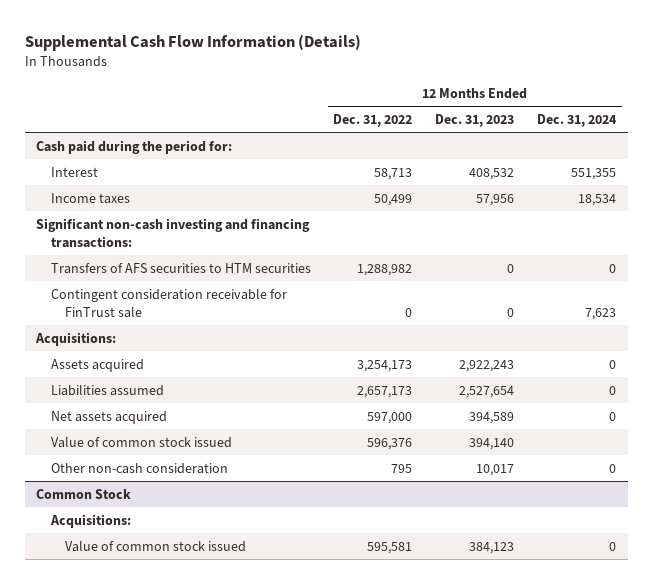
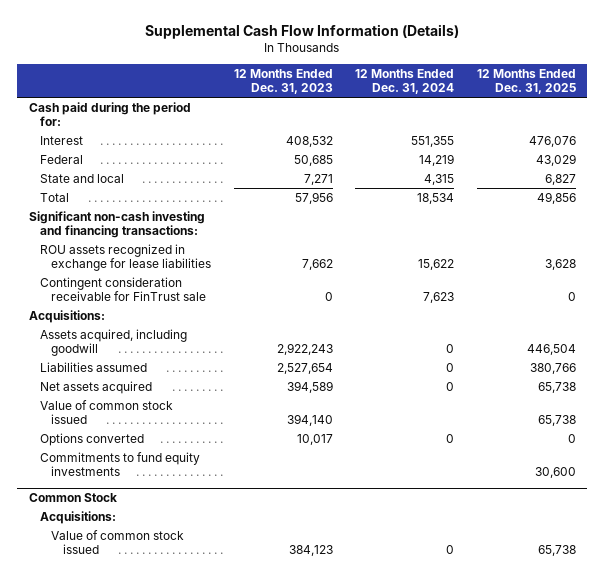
[333,113,413,127] Dec. 31, 2022 -> none
none -> [476,68,576,95] 12 Months Ended Dec. 31, 2025
none -> [39,154,83,164] Federal
none -> [39,173,124,183] State and local
[50,192,130,204] Income taxes -> [39,192,69,202] Total
[50,262,311,274] Transfers of AFS securities to HTM securities -> none
none -> [39,243,212,271] ROU assets recognized in exchange for lease liabilities
[50,358,144,372] Assets acquired -> [39,328,187,356] Assets acquired, including goodwill
[50,462,228,474] Other non-cash consideration -> [39,432,144,446] Options converted
none -> [39,451,200,476] Commitments to fund equity investments

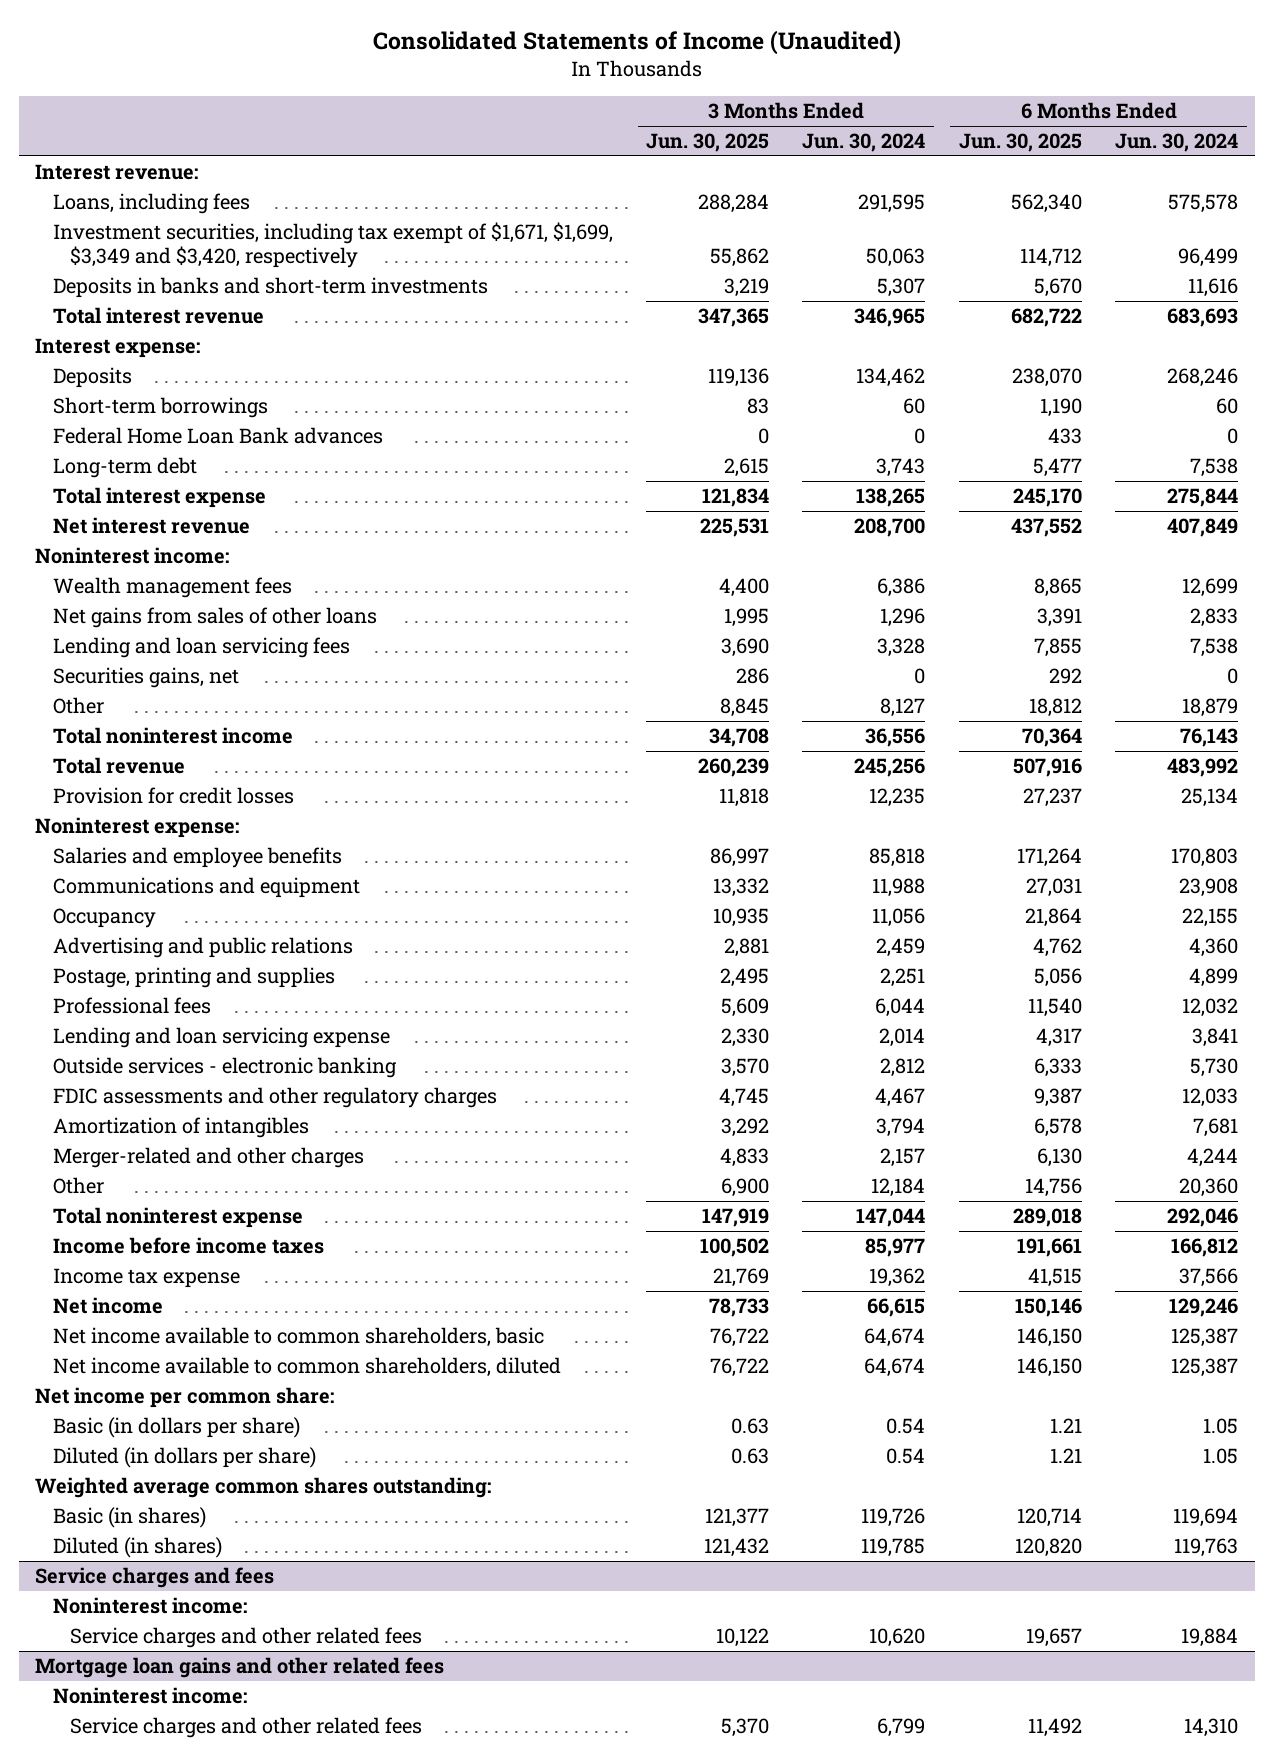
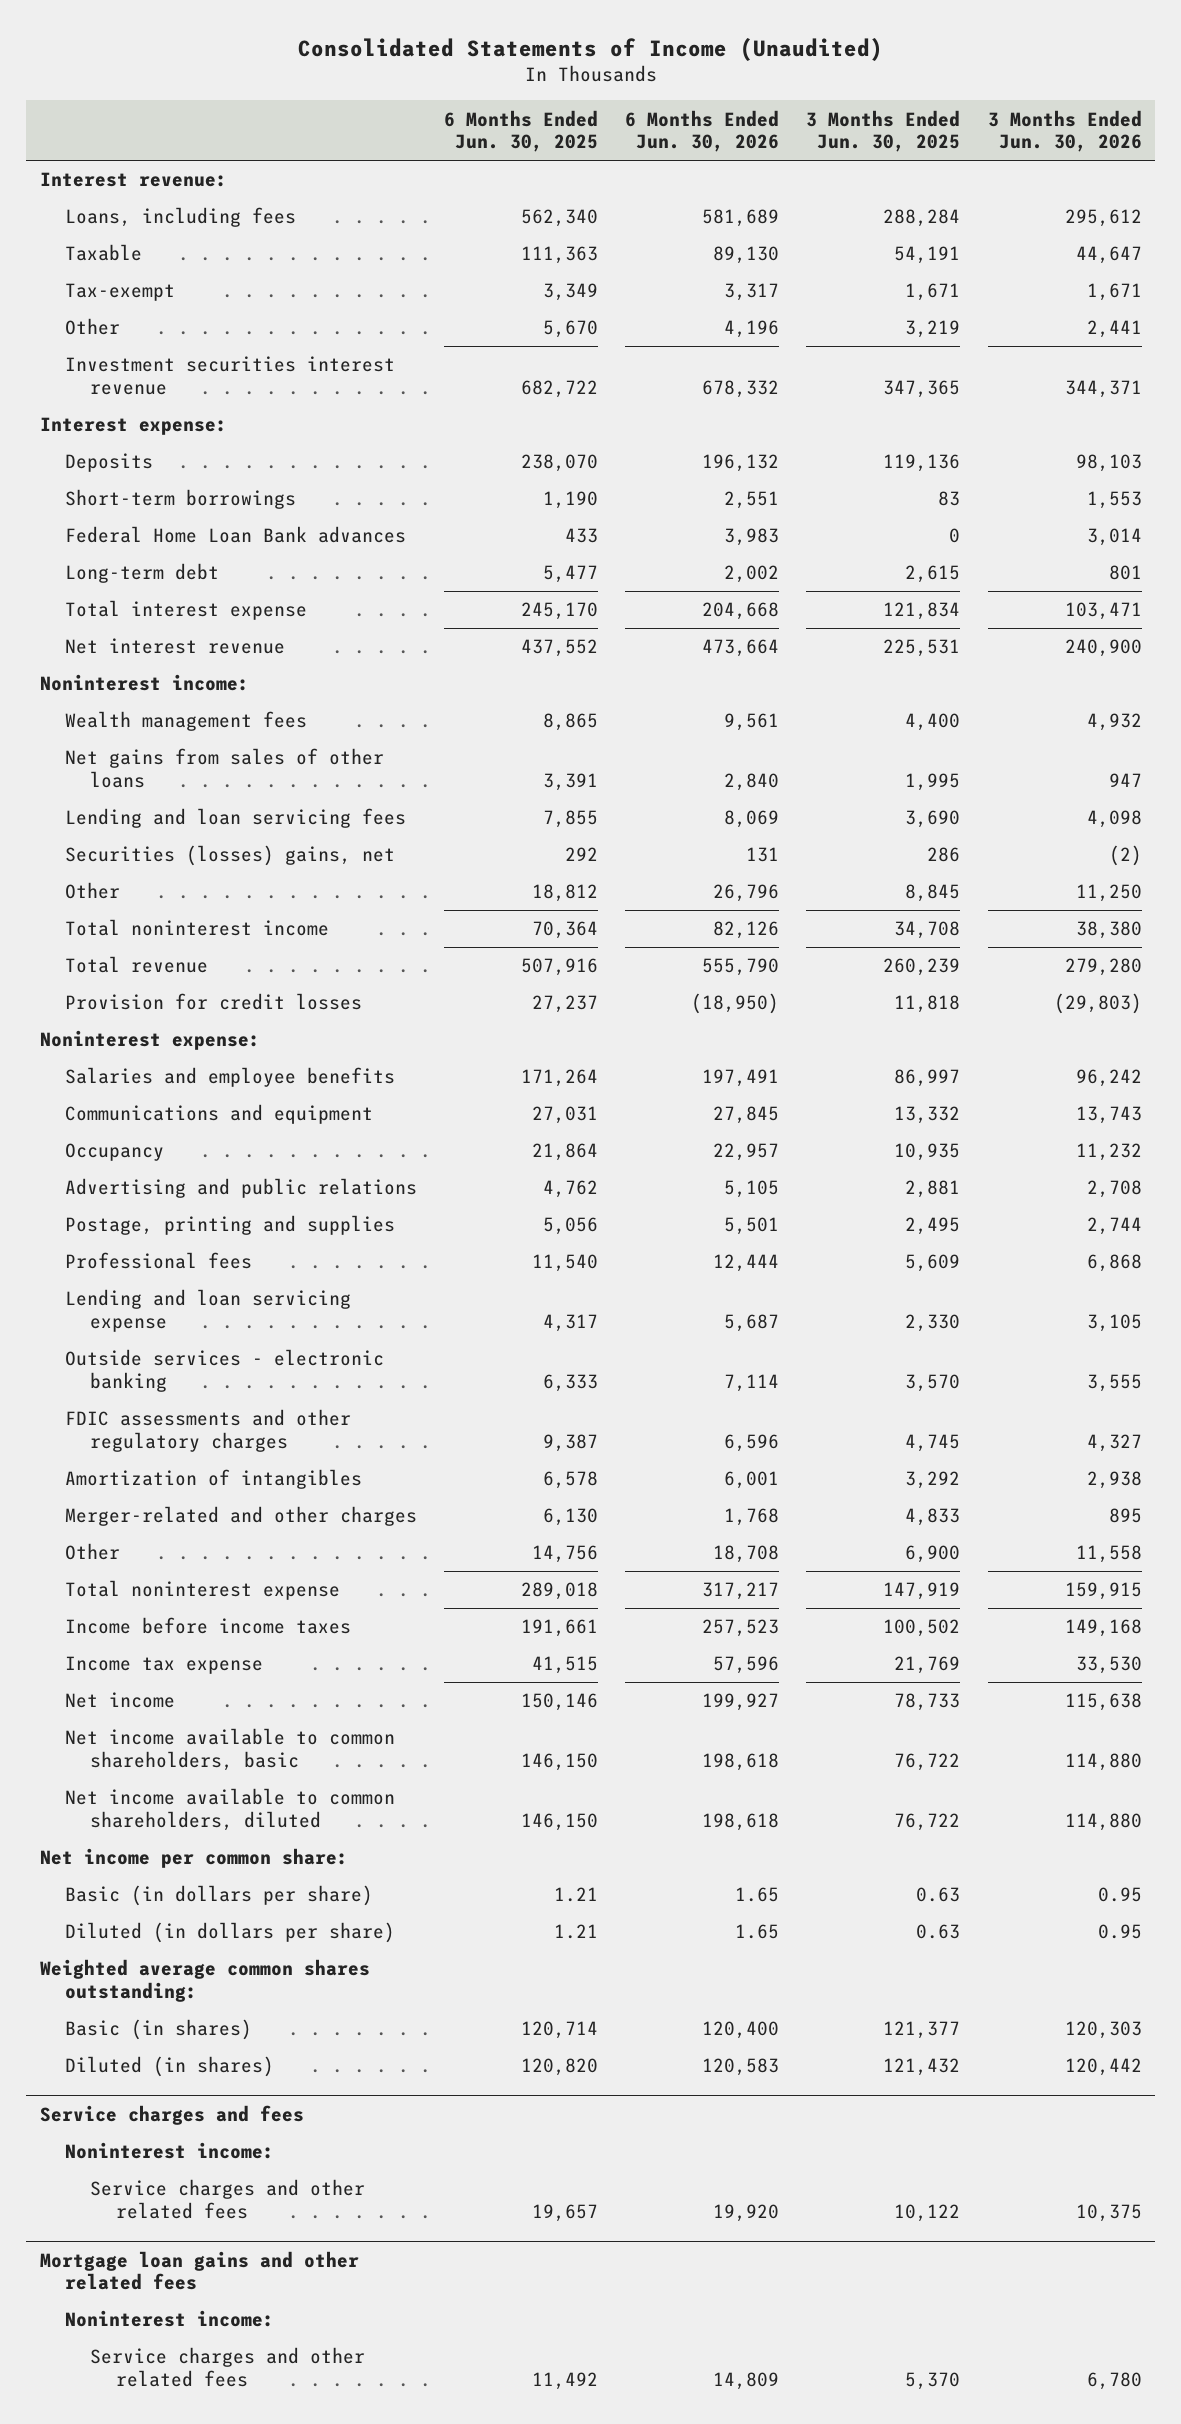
[802,133,926,153] Jun. 30, 2024 -> none
[1115,133,1239,153] Jun. 30, 2024 -> none
none -> [625,109,780,153] 6 Months Ended Jun. 30, 2026
none -> [987,109,1142,153] 3 Months Ended Jun. 30, 2026
[52,222,613,269] Investment securities, including tax exempt of $1,671, $1,699, $3,349 and $3,420, respectively -> none
none -> [65,244,143,262] Taxable
none -> [65,283,176,302] Tax-exempt
[52,277,488,299] Deposits in banks and short-term investments -> [65,318,121,336] Other
[52,307,264,325] Total interest revenue -> [65,356,396,395] Investment securities interest revenue
[52,667,239,689] Securities gains, net -> [65,845,396,867] Securities (losses) gains, net

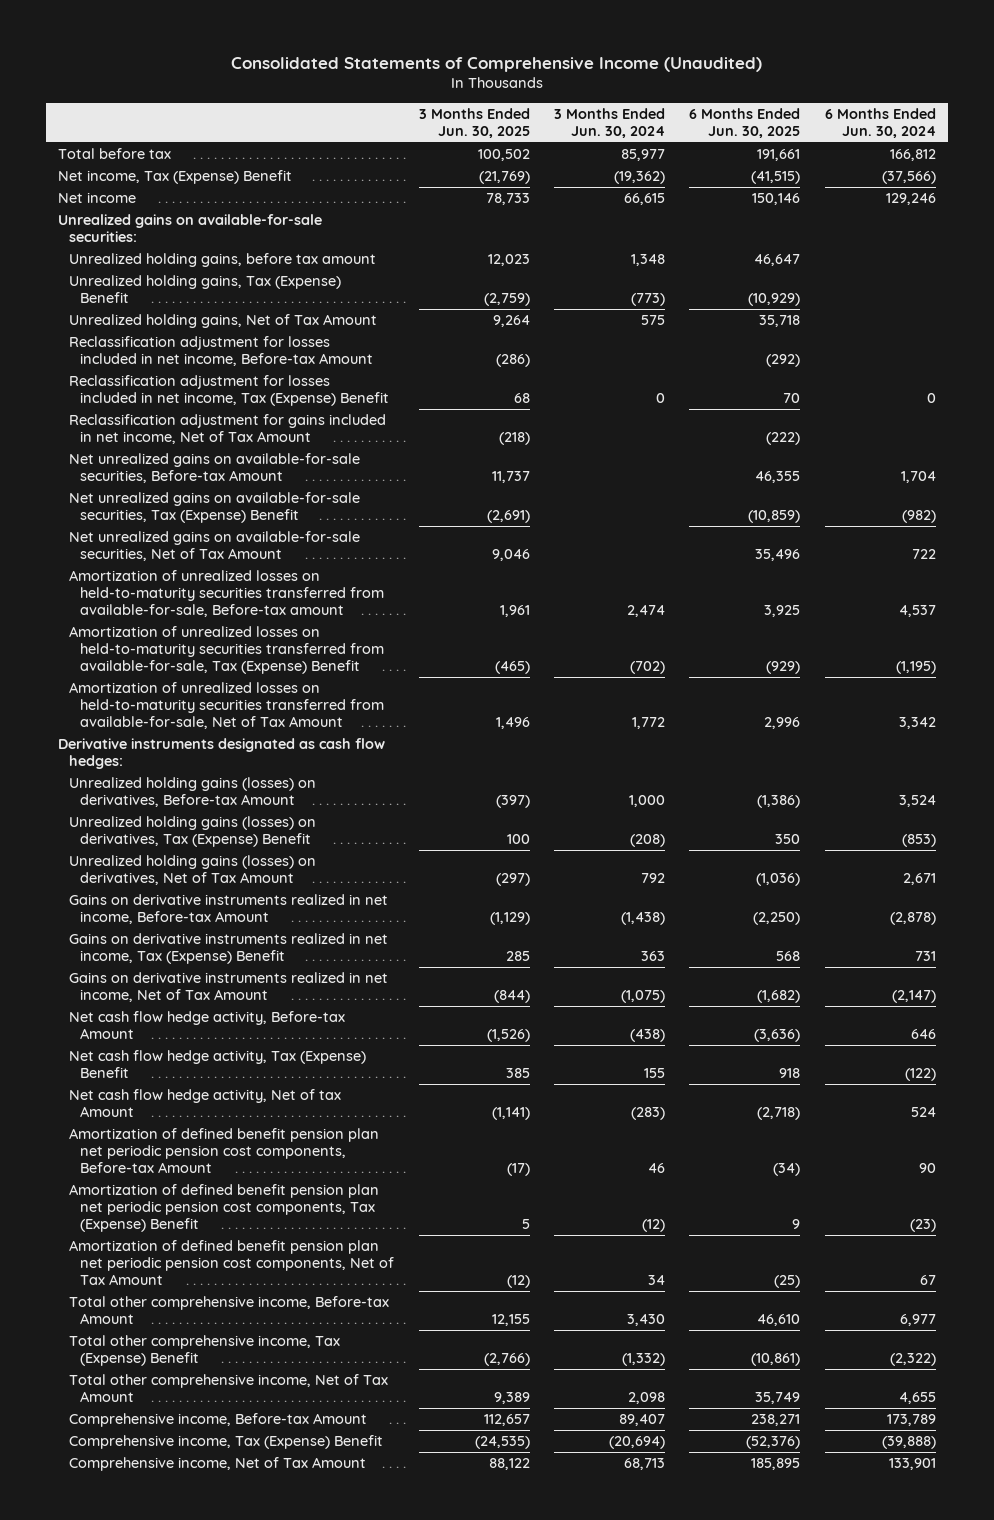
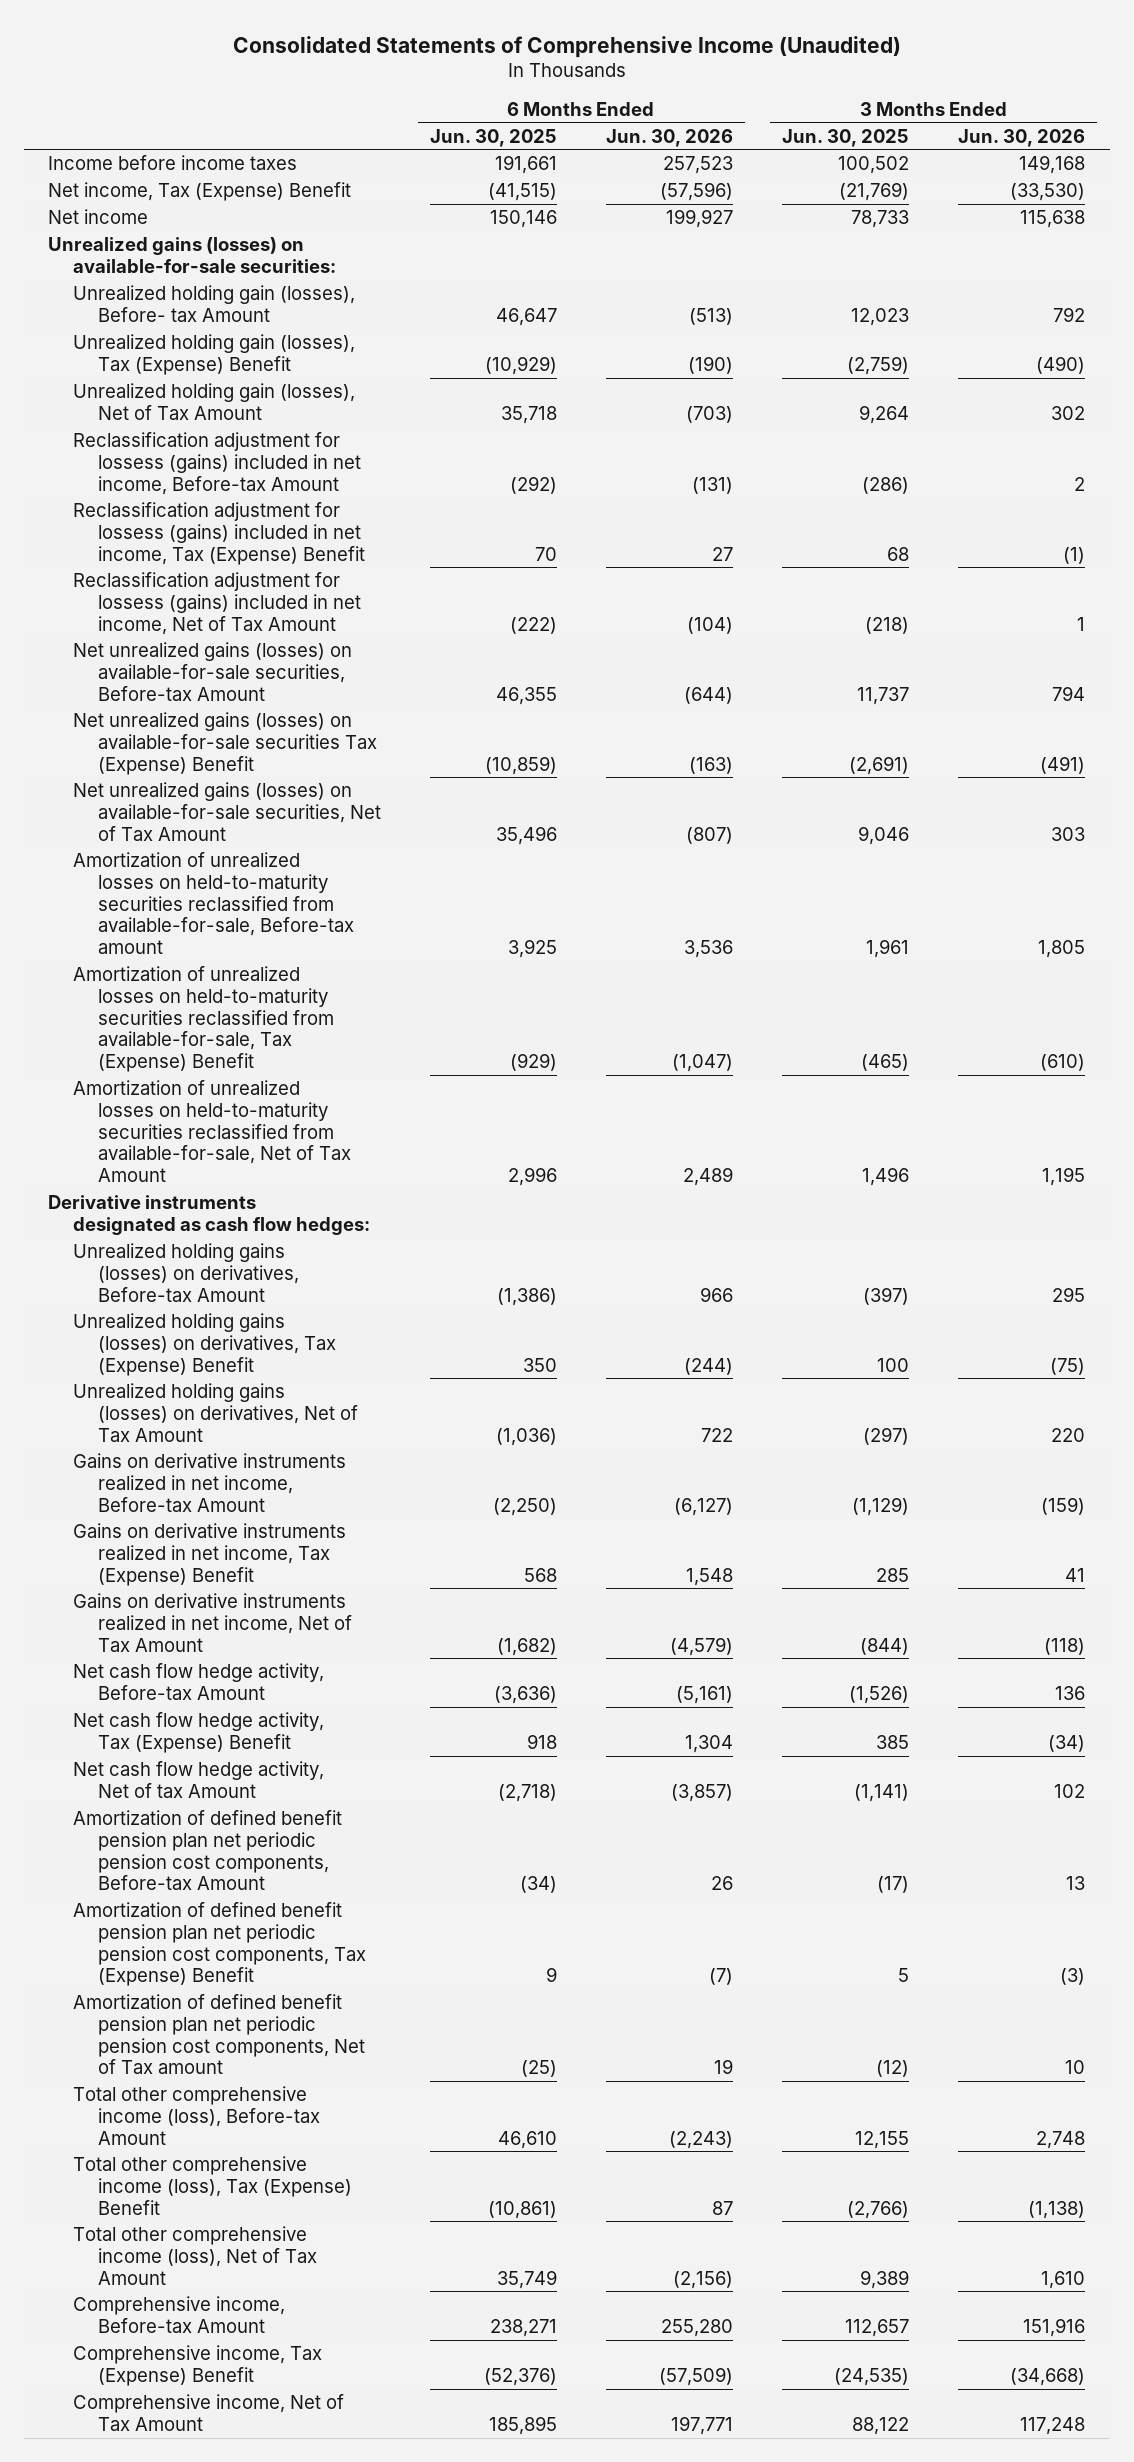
[553,107,665,138] 3 Months Ended Jun. 30, 2024 -> none
[824,107,936,138] 6 Months Ended Jun. 30, 2024 -> none
none -> [606,128,734,147] Jun. 30, 2026
none -> [958,128,1086,147] Jun. 30, 2026
[58,148,172,160] Total before tax -> [48,155,298,171] Income before income taxes
[58,214,323,243] Unrealized gains on available-for-sale securities: -> [48,237,337,273] Unrealized gains (losses) on available-for-sale securities:
[69,253,377,268] Unrealized holding gains, before tax amount -> [73,285,356,322] Unrealized holding gain (losses), Before- tax Amount
[69,275,342,304] Unrealized holding gains, Tax (Expense) Benefit -> [73,334,356,375] Unrealized holding gain (losses), Tax (Expense) Benefit
[69,314,378,329] Unrealized holding gains, Net of Tax Amount -> [73,383,356,420] Unrealized holding gain (losses), Net of Tax Amount
[69,336,374,367] Reclassification adjustment for losses included in net income, Before-tax Amount -> [73,432,361,495] Reclassification adjustment for lossess (gains) included in net income, Before-tax Amount
[69,375,390,407] Reclassification adjustment for losses included in net income, Tax (Expense) Benefit -> [73,502,365,565] Reclassification adjustment for lossess (gains) included in net income, Tax (Expense) Benefit
[69,414,387,445] Reclassification adjustment for gains included in net income, Net of Tax Amount -> [73,572,361,635] Reclassification adjustment for lossess (gains) included in net income, Net of Tax Amount
[69,453,361,484] Net unrealized gains on available-for-sale securities, Before-tax Amount -> [73,642,353,701] Net unrealized gains (losses) on available-for-sale securities, Before-tax Amount
[69,492,361,524] Net unrealized gains on available-for-sale securities, Tax (Expense) Benefit -> [73,712,377,775] Net unrealized gains (losses) on available-for-sale securities Tax (Expense) Benefit
[69,531,361,562] Net unrealized gains on available-for-sale securities, Net of Tax Amount -> [73,782,381,841] Net unrealized gains (losses) on available-for-sale securities, Net of Tax Amount
[69,570,385,618] Amortization of unrealized losses on held-to-maturity securities transferred from available-for-sale, Before-tax amount -> [73,852,354,955] Amortization of unrealized losses on held-to-maturity securities reclassified from available-for-sale, Before-tax amount
[69,626,385,675] Amortization of unrealized losses on held-to-maturity securities transferred from available-for-sale, Tax (Expense) Benefit -> [73,966,334,1073] Amortization of unrealized losses on held-to-maturity securities reclassified from available-for-sale, Tax (Expense) Benefit
[69,682,385,730] Amortization of unrealized losses on held-to-maturity securities transferred from available-for-sale, Net of Tax Amount -> [73,1080,351,1183] Amortization of unrealized losses on held-to-maturity securities reclassified from available-for-sale, Net of Tax Amount
[69,1240,395,1286] Amortization of defined benefit pension plan net periodic pension cost components, Net of Tax Amount -> [73,1994,365,2075] Amortization of defined benefit pension plan net periodic pension cost components, Net of Tax amount
[69,1296,390,1325] Total other comprehensive income, Before-tax Amount -> [73,2086,320,2145] Total other comprehensive income (loss), Before-tax Amount
[69,1335,341,1367] Total other comprehensive income, Tax (Expense) Benefit -> [73,2156,352,2215] Total other comprehensive income (loss), Tax (Expense) Benefit
[69,1374,389,1403] Total other comprehensive income, Net of Tax Amount -> [73,2226,317,2285] Total other comprehensive income (loss), Net of Tax Amount

